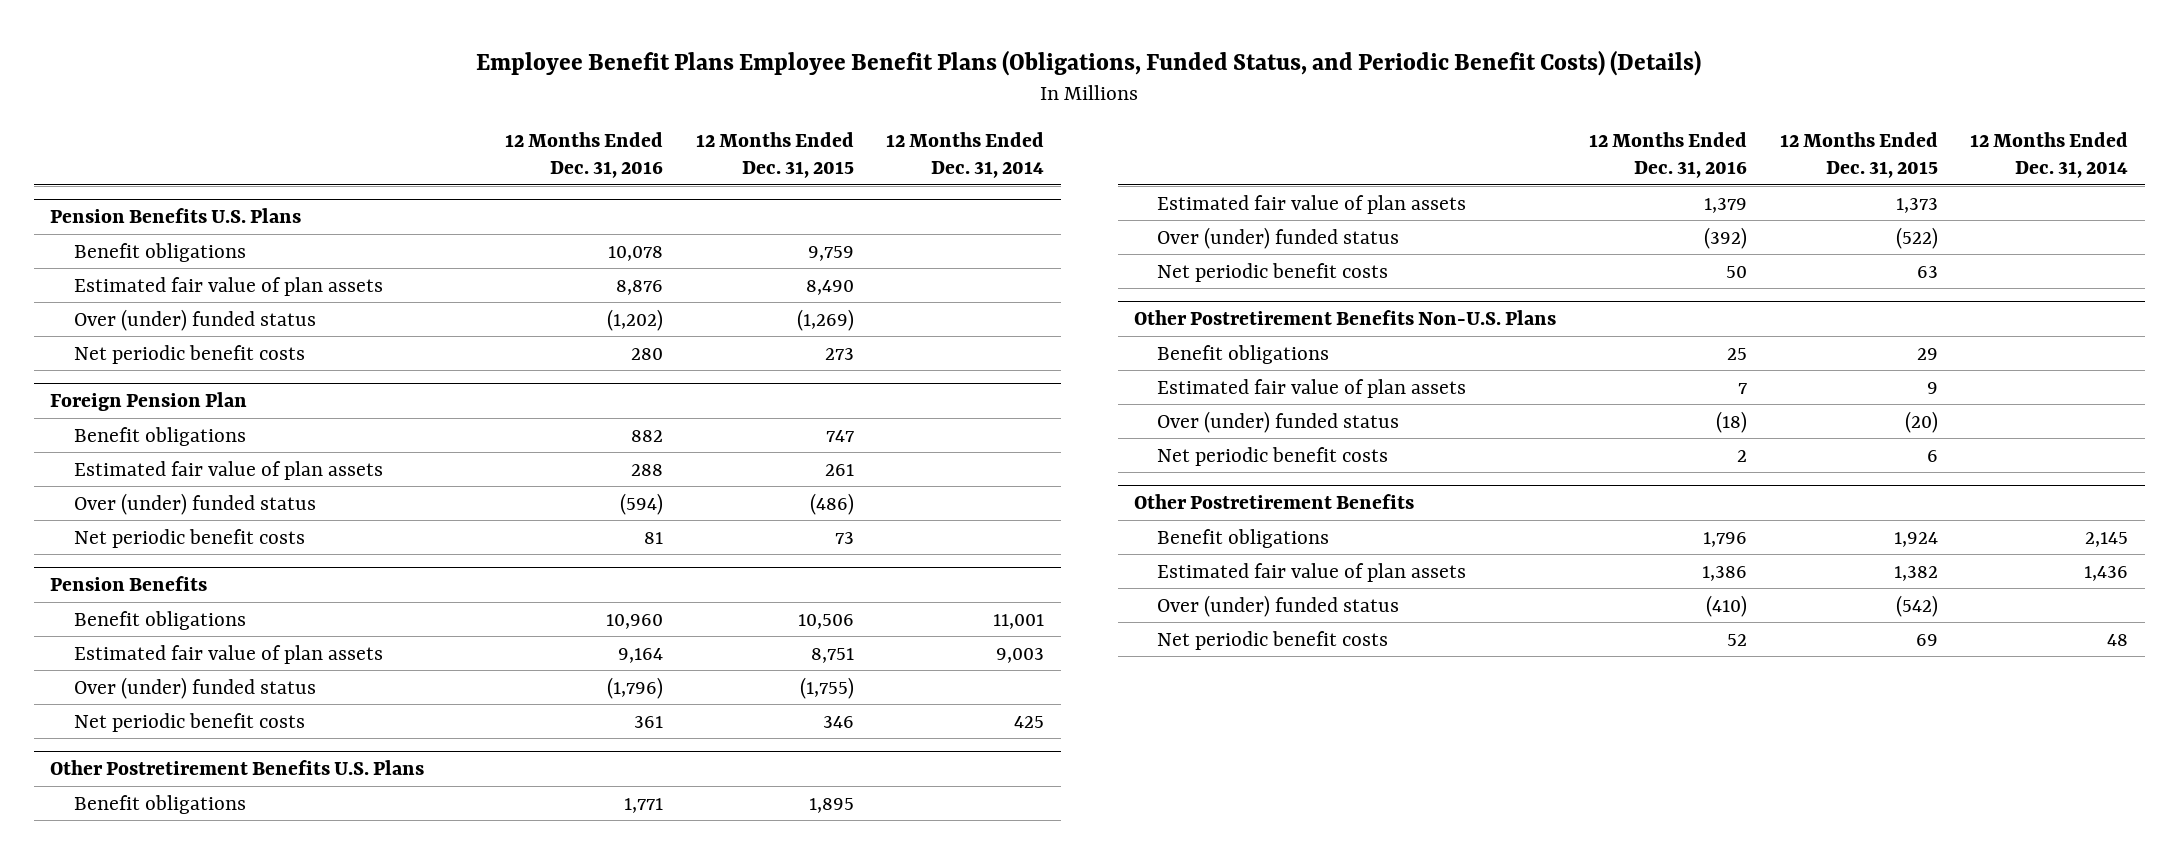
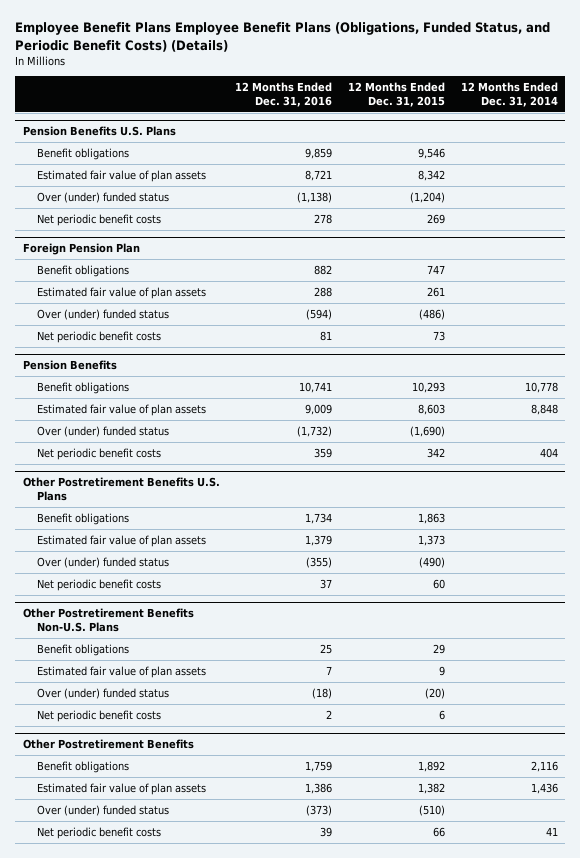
[608,245,664,261] 10,078 -> [305,148,333,160] 9,859
[807,245,854,261] 9,759 -> [417,148,445,160] 9,546
[616,279,664,295] 8,876 -> [305,170,333,182] 8,721
[805,279,854,295] 8,490 -> [417,170,445,182] 8,342
[607,308,664,331] (1,202) -> [297,192,333,204] (1,138)
[796,308,854,331] (1,269) -> [409,192,445,204] (1,204)
[631,347,664,360] 280 -> [314,214,333,225] 278
[824,347,854,360] 273 -> [426,214,445,225] 269
[606,613,664,629] 10,960 -> [299,382,333,394] 10,741
[797,613,854,629] 10,506 -> [411,382,445,394] 10,293
[993,613,1045,629] 11,001 -> [524,382,558,394] 10,778
[618,647,664,663] 9,164 -> [305,404,333,416] 9,009
[810,647,854,663] 8,751 -> [417,404,445,416] 8,603
[996,647,1045,663] 9,003 -> [530,404,558,416] 8,848
[607,676,664,699] (1,796) -> [297,426,333,438] (1,732)
[799,676,854,699] (1,755) -> [409,426,445,438] (1,690)
[634,715,664,728] 361 -> [314,448,333,459] 359
[822,715,854,728] 346 -> [426,448,445,459] 342
[1014,715,1045,728] 425 -> [539,448,558,459] 404
[624,797,664,813] 1,771 -> [305,513,333,525] 1,734
[808,797,854,813] 1,895 -> [417,513,445,525] 1,863
[1703,226,1747,249] (392) -> [306,557,333,569] (355)
[1895,226,1938,249] (522) -> [418,557,445,569] (490)
[1725,265,1747,278] 50 -> [320,579,333,590] 37
[1916,265,1938,278] 63 -> [432,579,445,590] 60
[1702,531,1747,547] 1,796 -> [305,761,333,773] 1,759
[1893,531,1938,547] 1,924 -> [417,761,445,773] 1,892
[2085,531,2129,547] 2,145 -> [530,761,558,773] 2,116
[1705,594,1747,617] (410) -> [306,805,333,817] (373)
[1895,594,1938,617] (542) -> [418,805,445,817] (510)
[1726,633,1747,646] 52 -> [320,827,333,838] 39
[1915,633,1938,646] 69 -> [432,827,445,838] 66
[2107,633,2129,646] 48 -> [545,827,558,837] 41

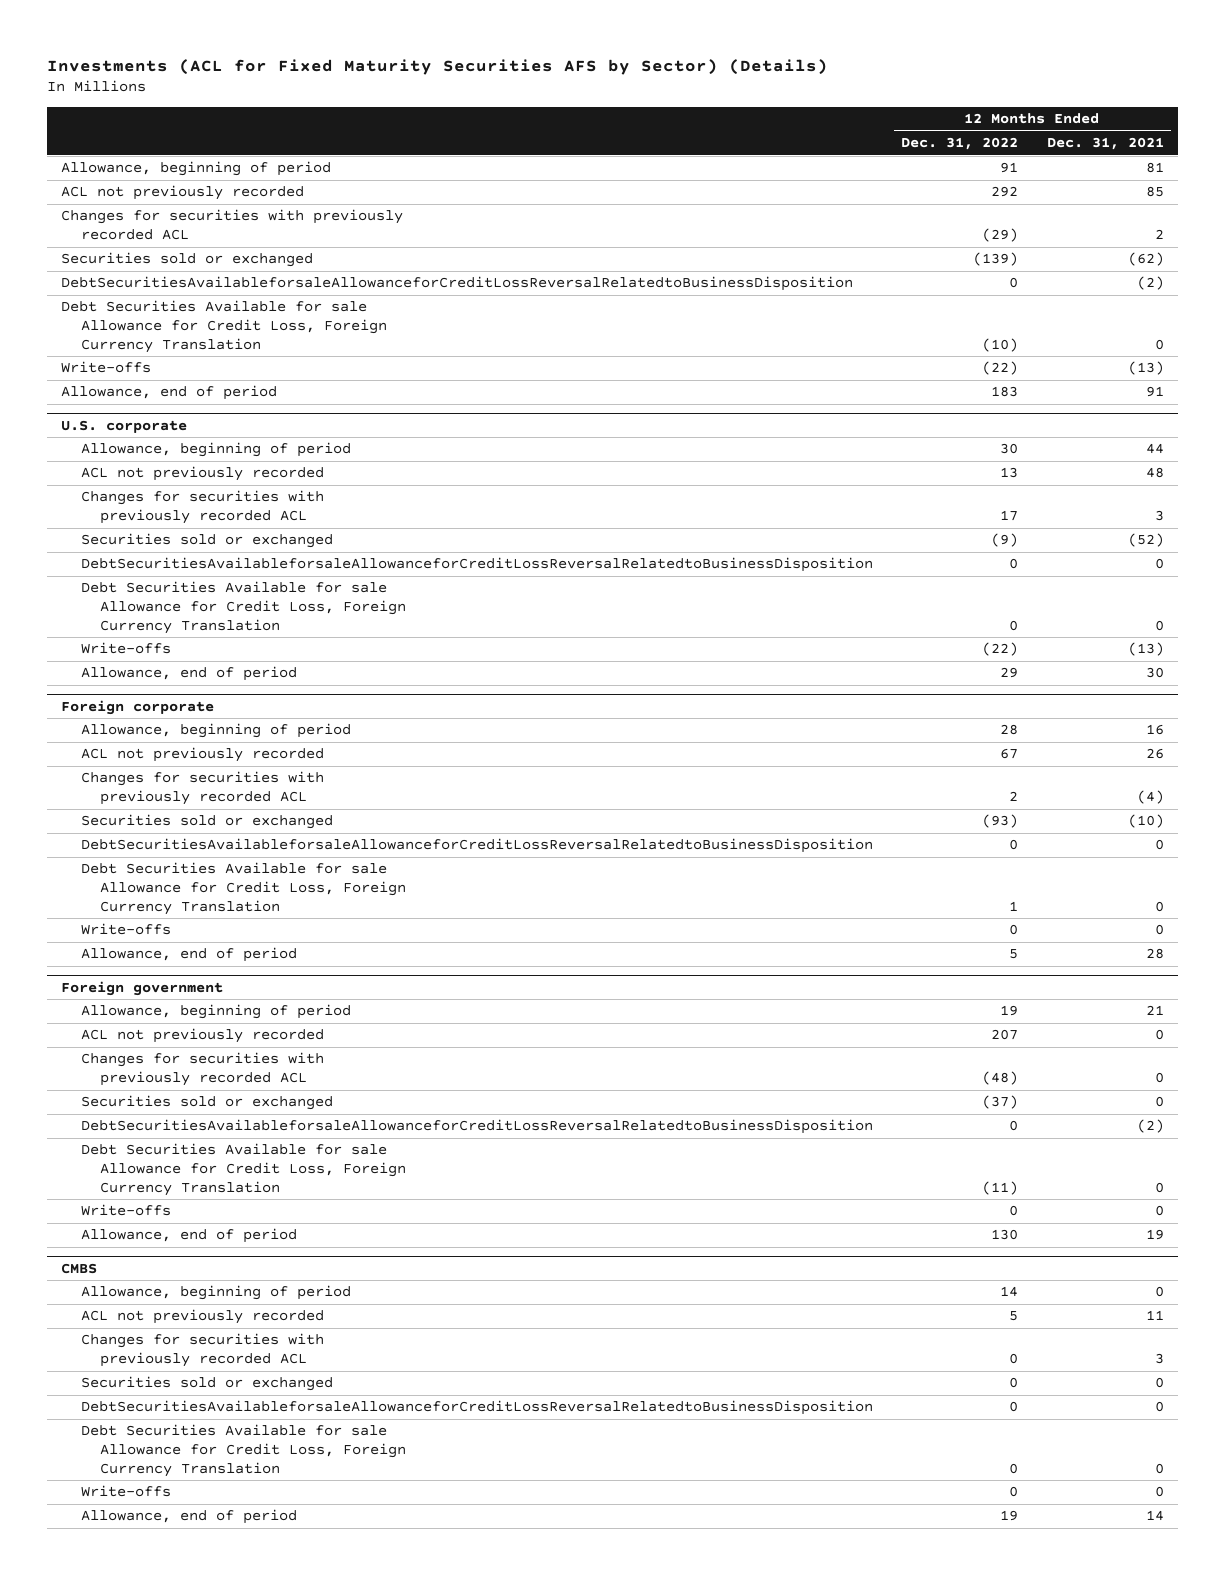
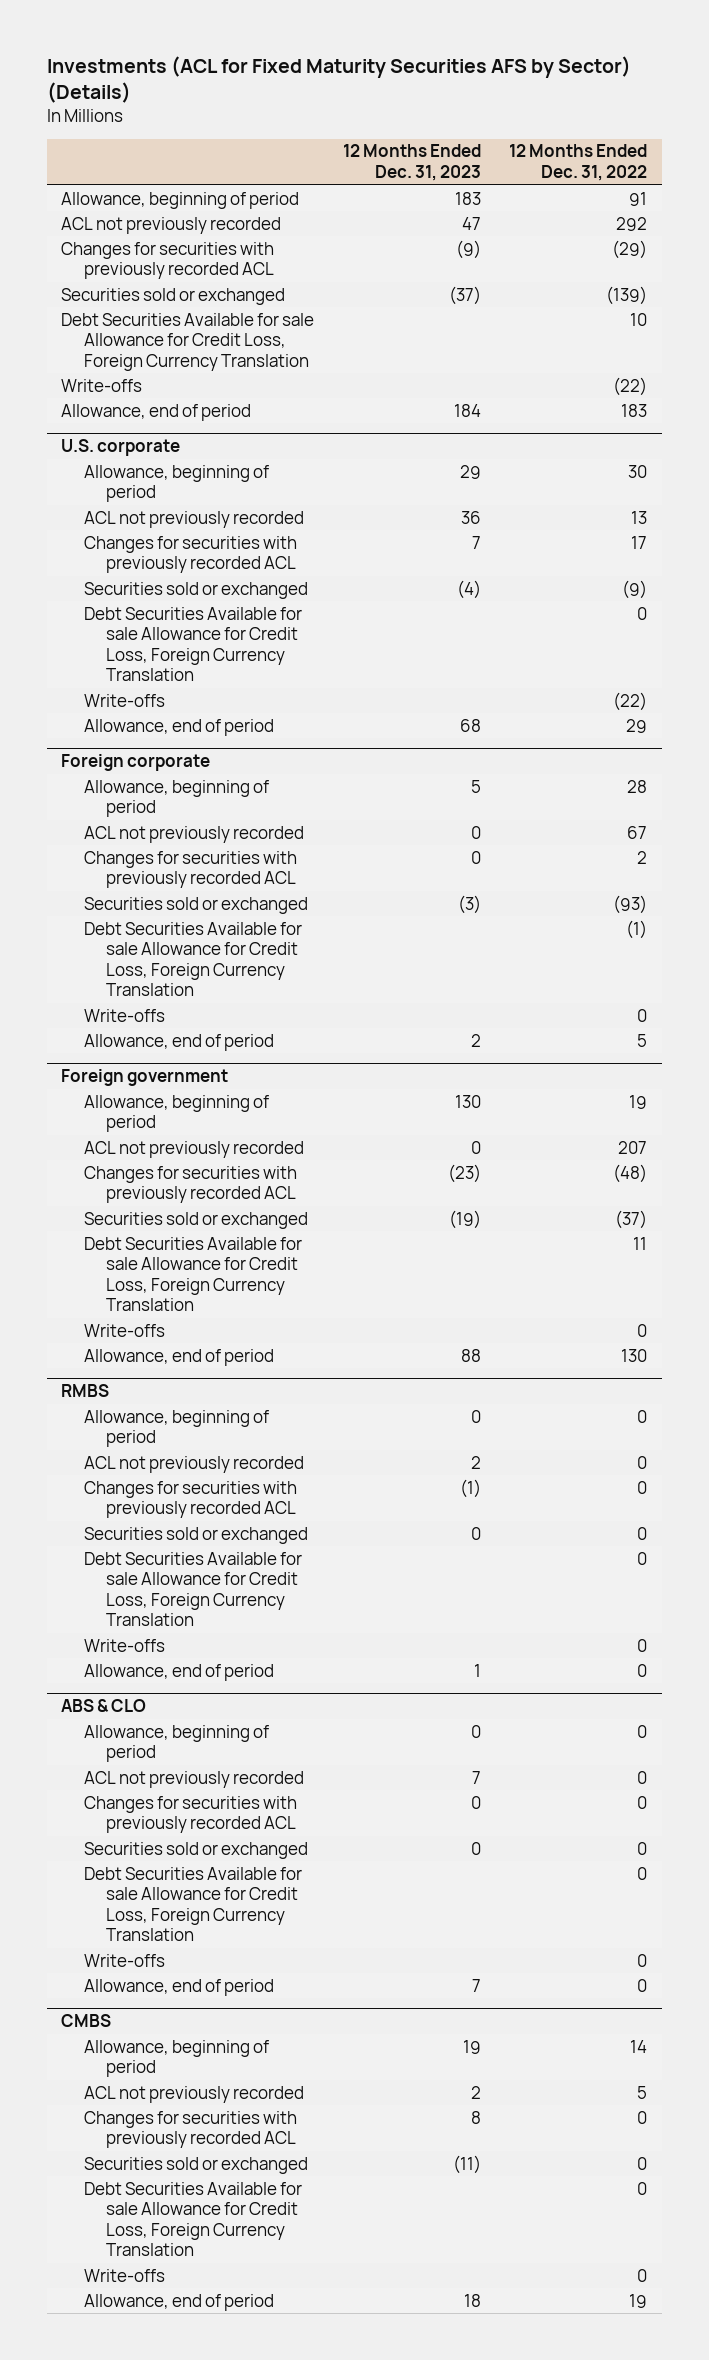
[1046,137,1164,151] Dec. 31, 2021 -> none
none -> [342,144,481,181] 12 Months Ended Dec. 31, 2023
[60,276,853,292] DebtSecuritiesAvailableforsaleAllowanceforCreditLossReversalRelatedtoBusinessDisposition -> none
[982,337,1019,352] (10) -> [630,312,648,326] 10
[80,557,873,573] DebtSecuritiesAvailableforsaleAllowanceforCreditLossReversalRelatedtoBusinessDisposition -> none
[80,838,873,854] DebtSecuritiesAvailableforsaleAllowanceforCreditLossReversalRelatedtoBusinessDisposition -> none
[1009,900,1019,911] 1 -> [626,919,648,939] (1)
[80,1119,873,1135] DebtSecuritiesAvailableforsaleAllowanceforCreditLossReversalRelatedtoBusinessDisposition -> none
[982,1180,1019,1195] (11) -> [633,1236,648,1250] 11
none -> [61,1384,110,1398] RMBS
none -> [83,1409,269,1448] Allowance, beginning of period
none -> [83,1455,304,1473] ACL not previously recorded
none -> [83,1480,297,1519] Changes for securities with previously recorded ACL
none -> [83,1526,308,1544] Securities sold or exchanged
none -> [83,1551,302,1627] Debt Securities Available for sale Allowance for Credit Loss, Foreign Currency Translation
none -> [83,1638,165,1652] Write-offs
none -> [83,1663,274,1681] Allowance, end of period
none -> [61,1699,147,1713] ABS & CLO
none -> [83,1724,269,1763] Allowance, beginning of period
none -> [83,1770,304,1788] ACL not previously recorded
none -> [83,1795,297,1834] Changes for securities with previously recorded ACL
none -> [83,1841,308,1859] Securities sold or exchanged
none -> [83,1866,302,1942] Debt Securities Available for sale Allowance for Credit Loss, Foreign Currency Translation
none -> [83,1953,165,1967] Write-offs
none -> [83,1978,274,1996] Allowance, end of period
[80,1400,873,1416] DebtSecuritiesAvailableforsaleAllowanceforCreditLossReversalRelatedtoBusinessDisposition -> none

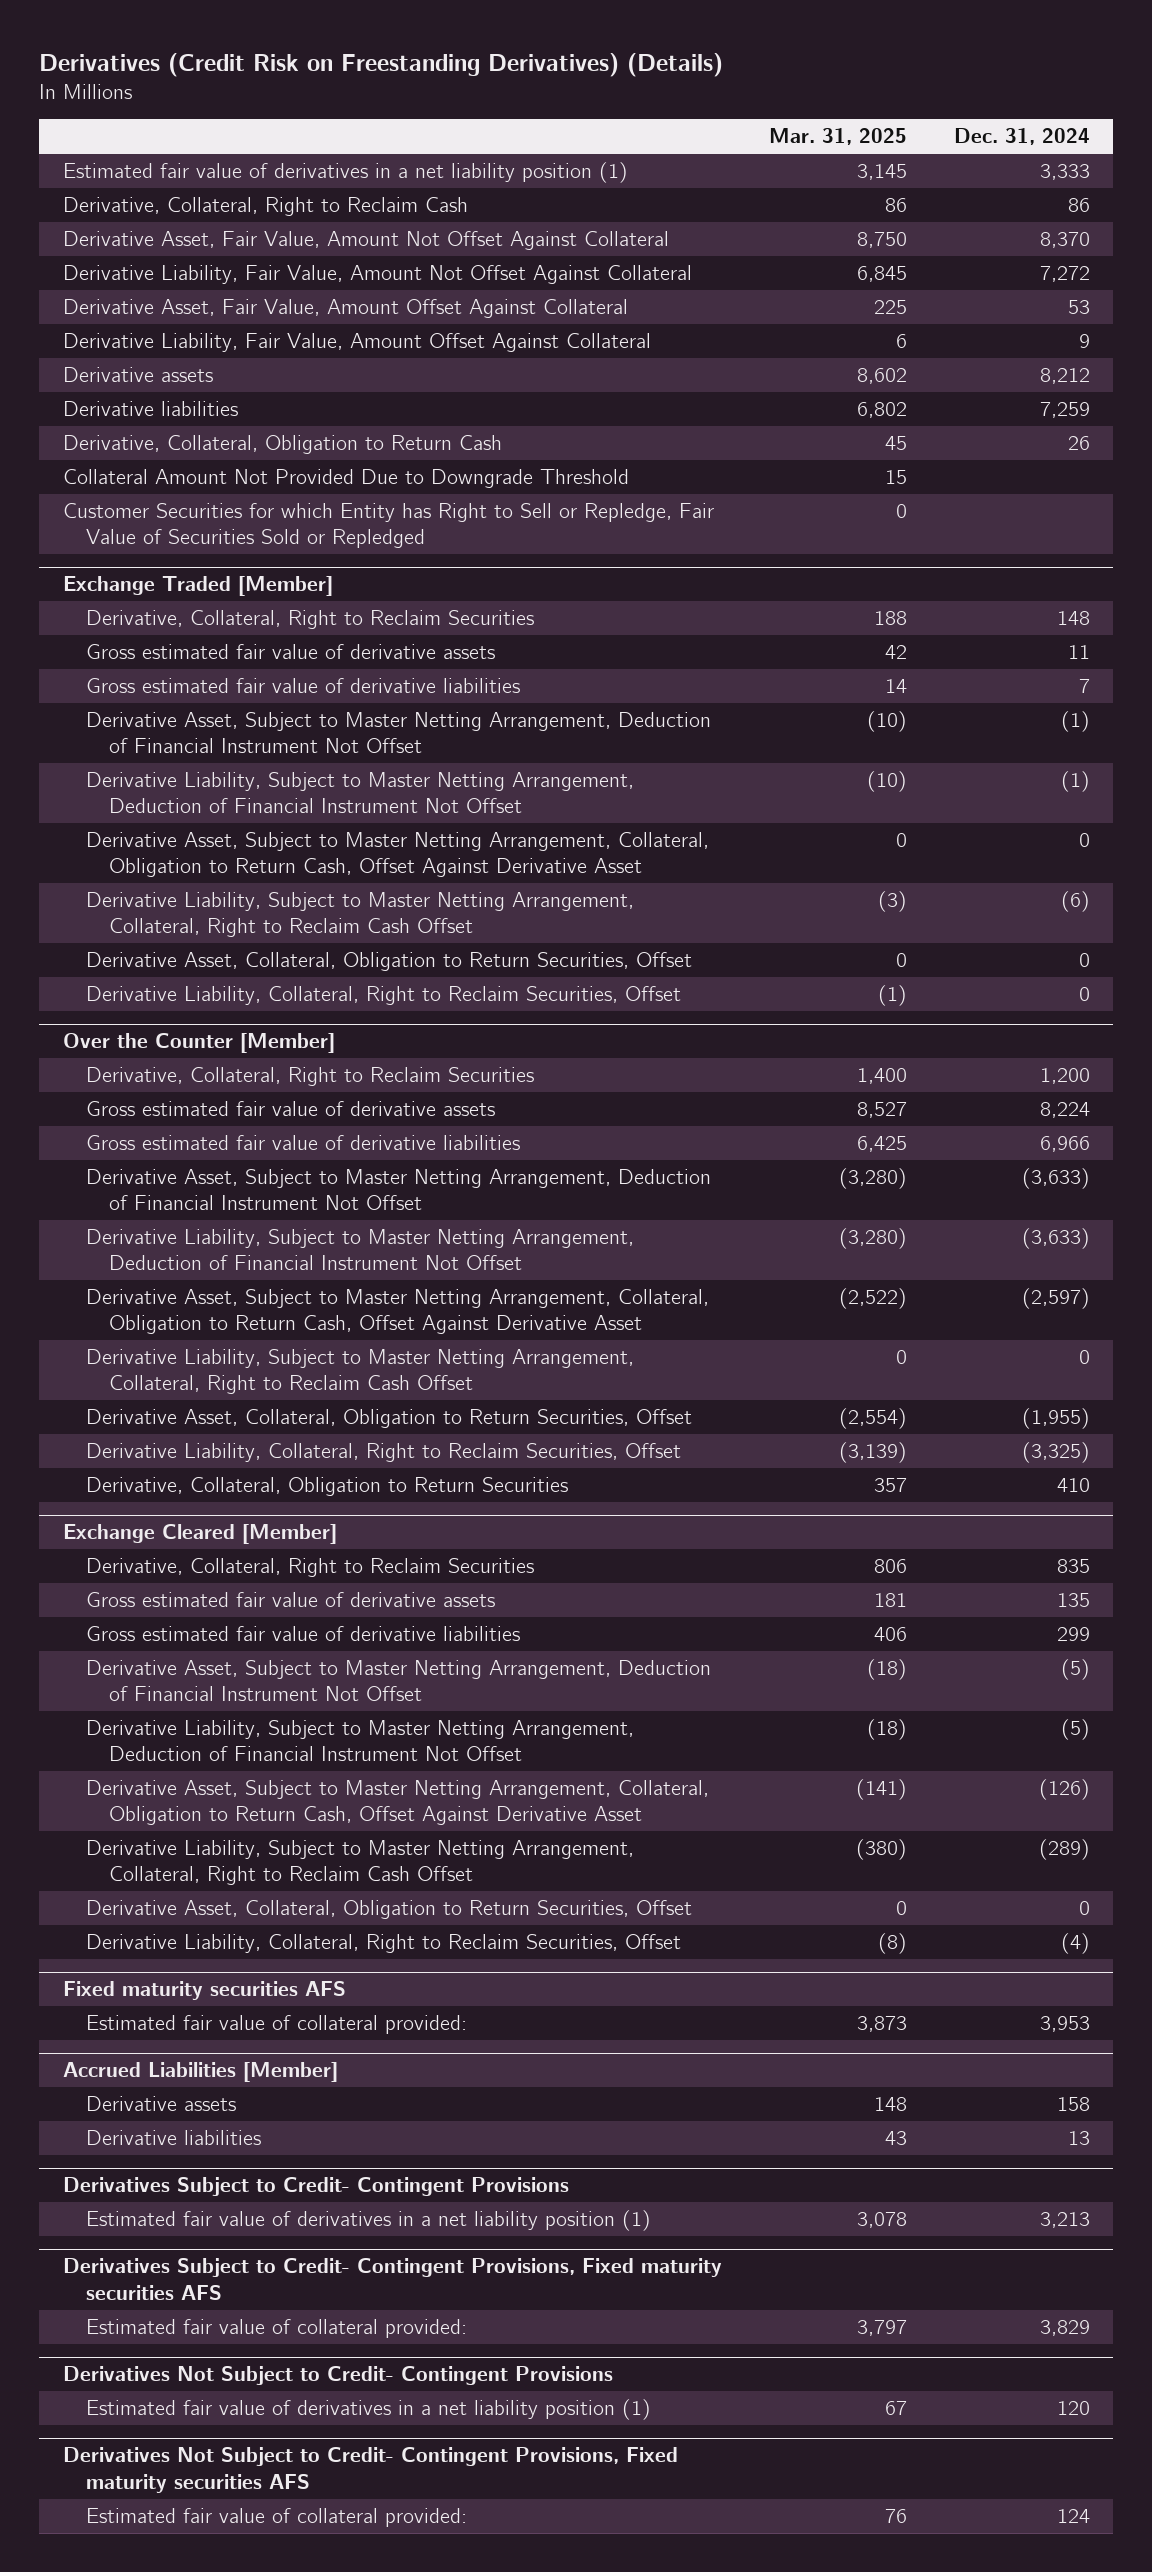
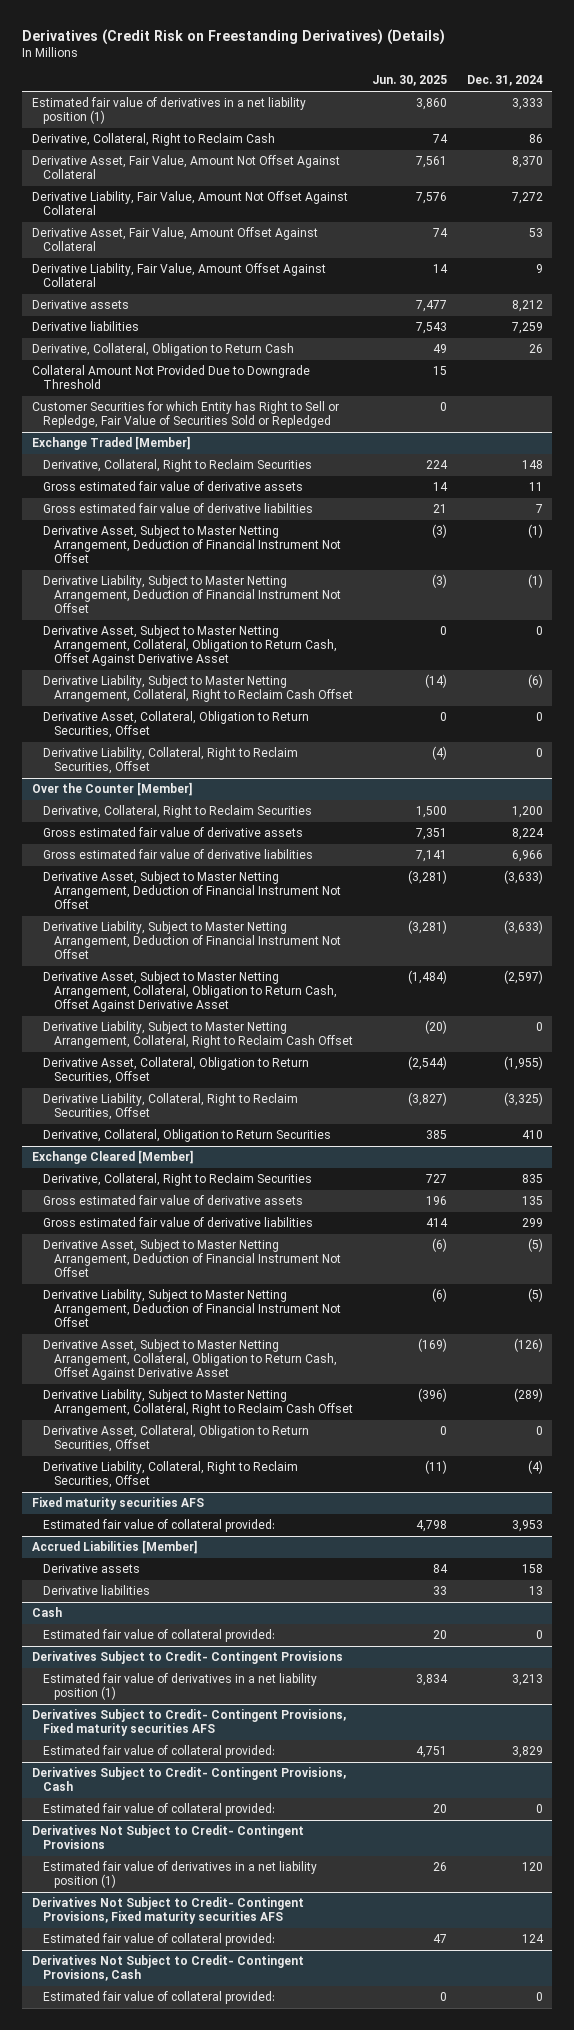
[768,128,907,146] Mar. 31, 2025 -> none
none -> [372,75,448,87] Jun. 30, 2025
none -> [31,1607,62,1618] Cash
none -> [42,1629,275,1643] Estimated fair value of collateral provided:
none -> [31,1767,346,1792] Derivatives Subject to Credit- Contingent Provisions, Cash
none -> [42,1803,275,1817] Estimated fair value of collateral provided:
none -> [31,1955,304,1982] Derivatives Not Subject to Credit- Contingent Provisions, Cash
none -> [42,1991,275,2005] Estimated fair value of collateral provided:

